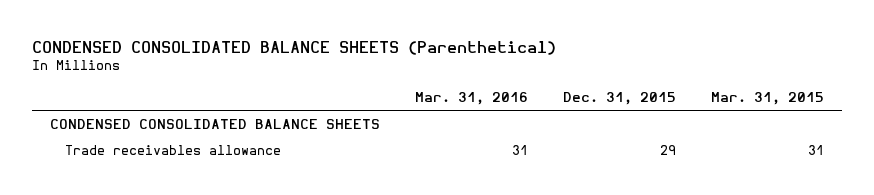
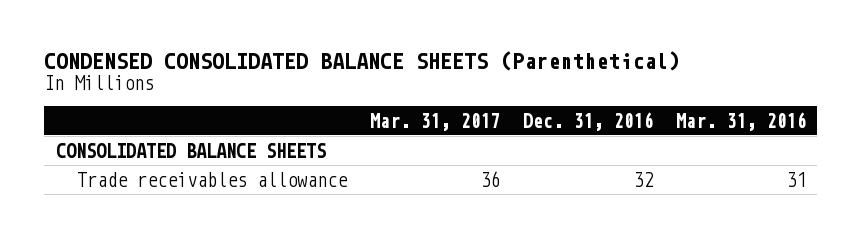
[563,91,677,105] Dec. 31, 2015 -> none
[711,91,825,105] Mar. 31, 2015 -> none
none -> [370,112,501,131] Mar. 31, 2017
none -> [522,111,653,131] Dec. 31, 2016
[49,119,380,130] CONDENSED CONSOLIDATED BALANCE SHEETS -> [55,142,326,158] CONSOLIDATED BALANCE SHEETS

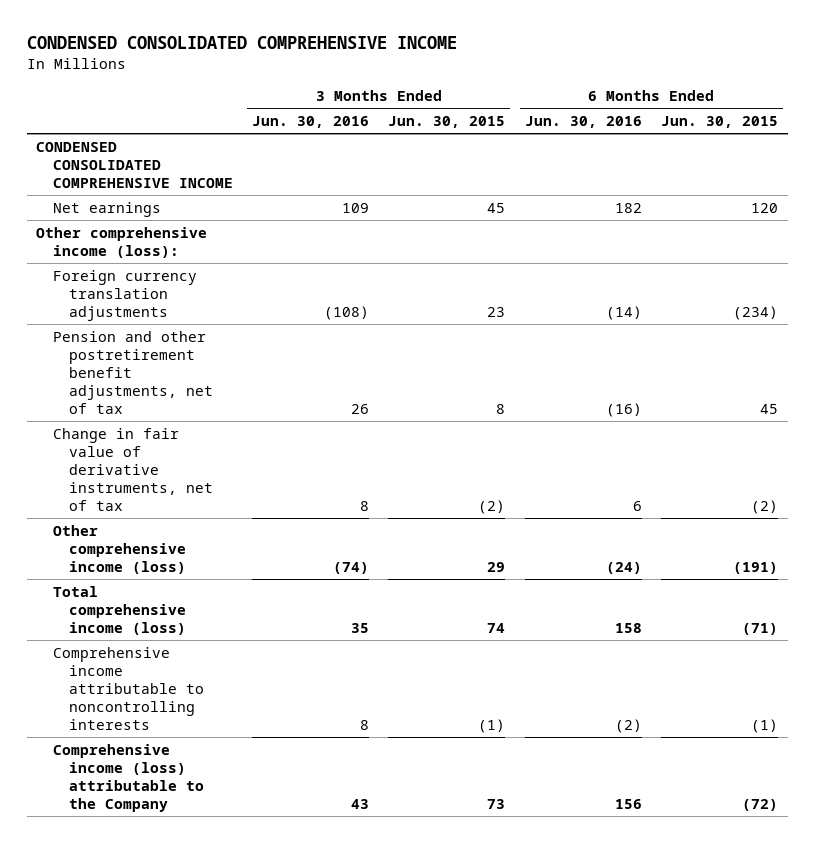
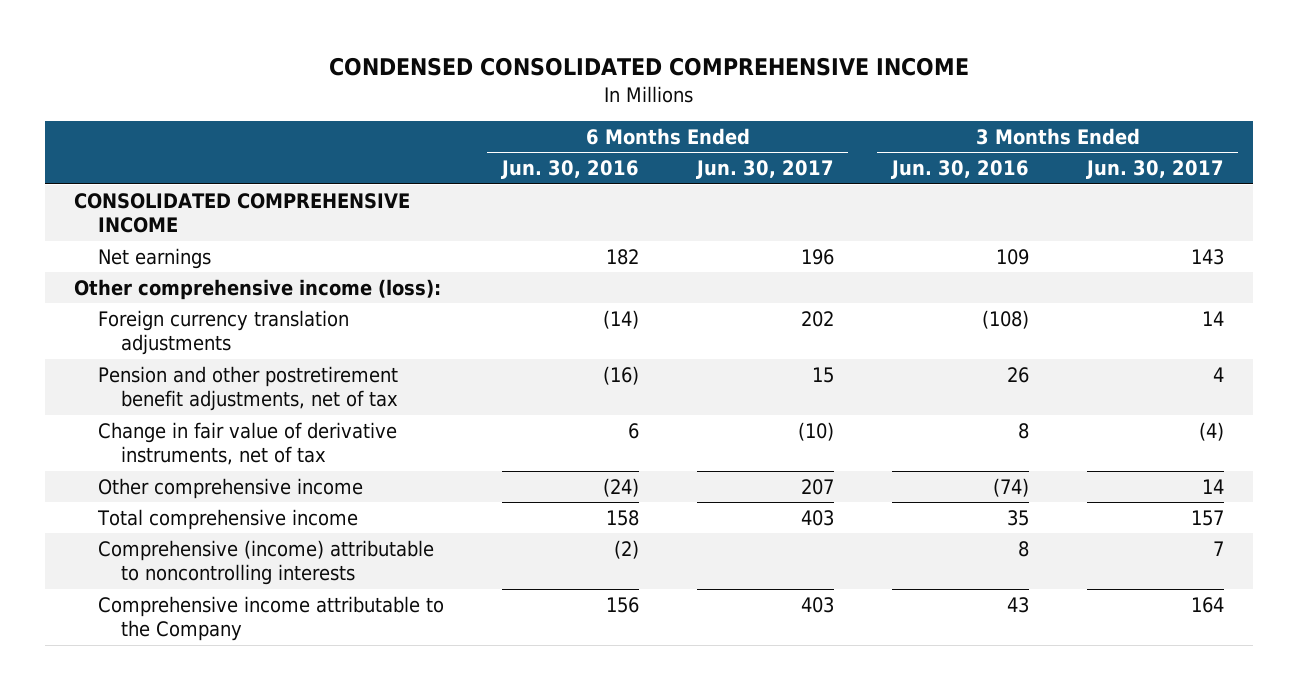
[388,116,506,129] Jun. 30, 2015 -> none
[661,116,779,129] Jun. 30, 2015 -> none
none -> [695,160,834,180] Jun. 30, 2017
none -> [1085,160,1224,180] Jun. 30, 2017
[36,141,233,188] CONDENSED CONSOLIDATED COMPREHENSIVE INCOME -> [73,192,410,234] CONSOLIDATED COMPREHENSIVE INCOME
[52,524,186,574] Other comprehensive income (loss) -> [97,477,363,499] Other comprehensive income
[52,585,186,635] Total comprehensive income (loss) -> [96,508,358,530] Total comprehensive income
[52,646,204,730] Comprehensive income attributable to noncontrolling interests -> [97,539,434,586] Comprehensive (income) attributable to noncontrolling interests
[52,743,204,812] Comprehensive income (loss) attributable to the Company -> [97,595,444,642] Comprehensive income attributable to the Company

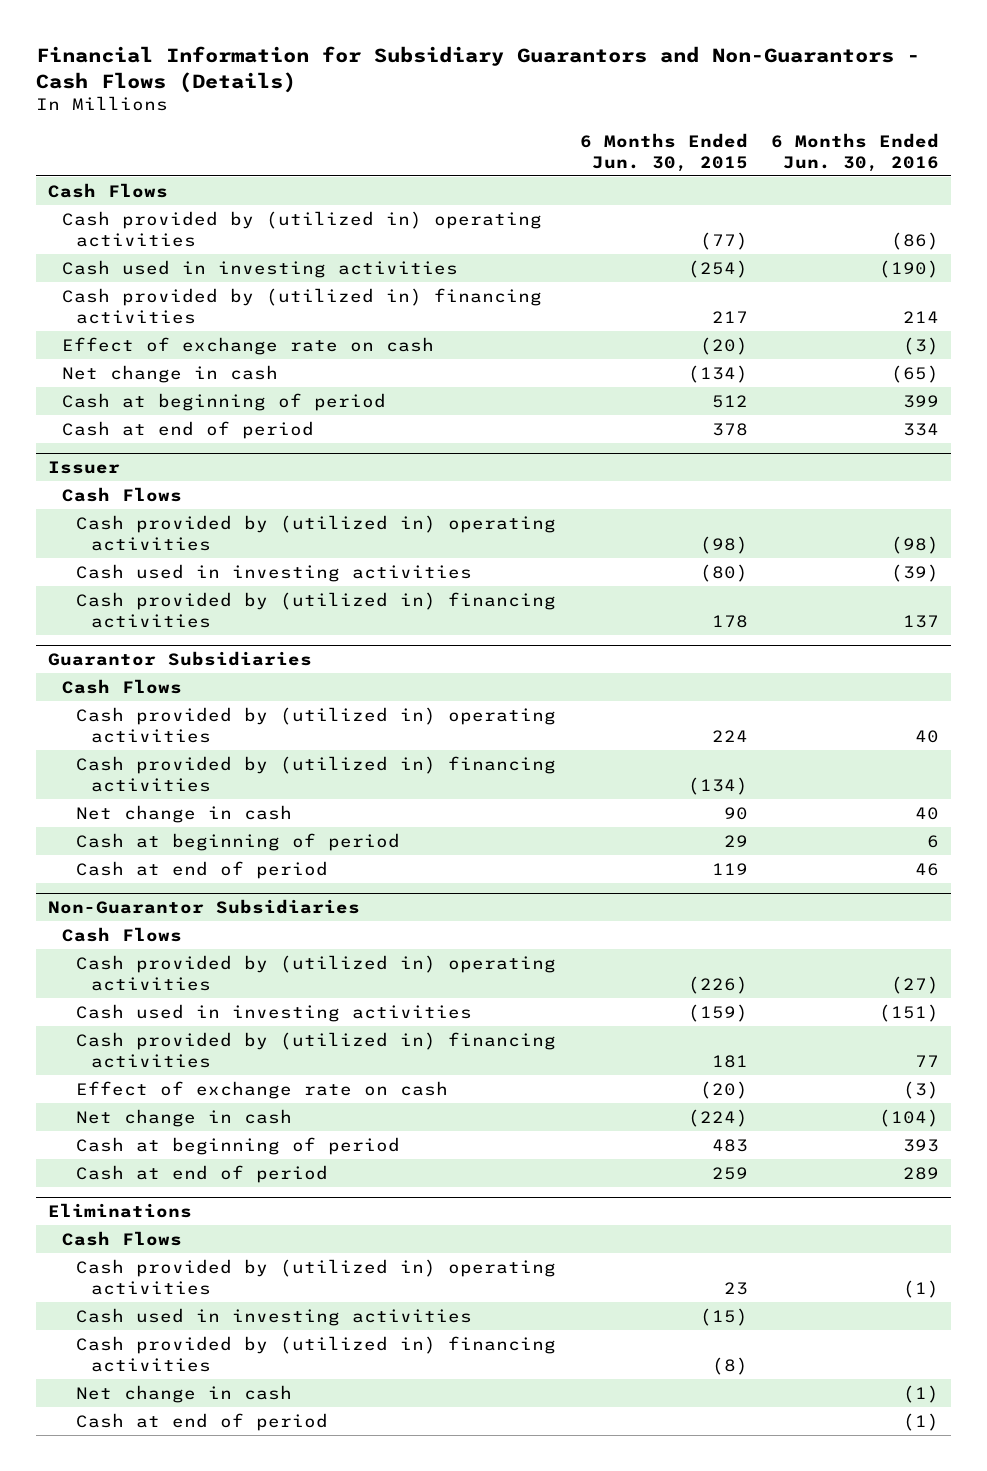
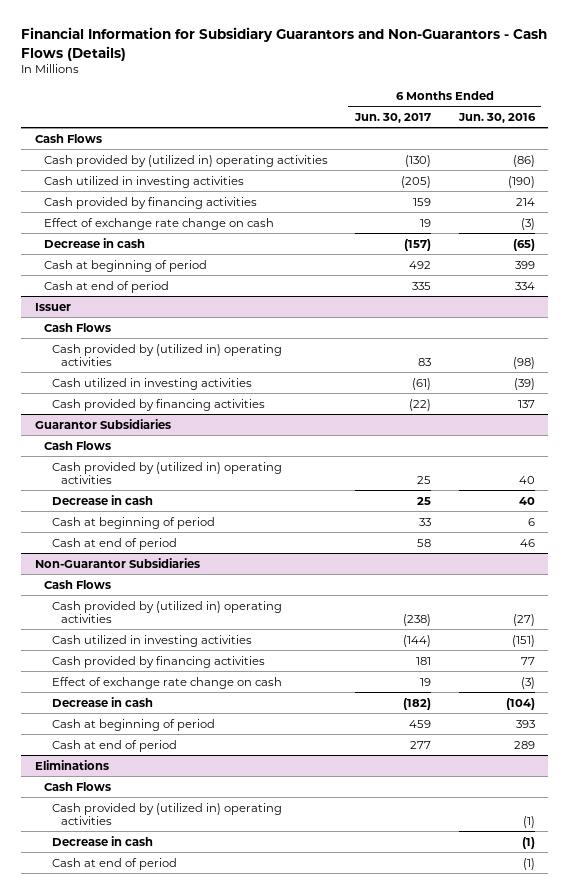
[579,132,748,172] 6 Months Ended Jun. 30, 2015 -> none
none -> [354,112,432,123] Jun. 30, 2017
[62,259,459,278] Cash used in investing activities -> [43,175,244,188] Cash utilized in investing activities
[62,287,543,324] Cash provided by (utilized in) financing activities -> [43,196,257,209] Cash provided by financing activities
[62,336,435,355] Effect of exchange rate on cash -> [43,217,274,230] Effect of exchange rate change on cash
[62,364,279,383] Net change in cash -> [43,237,145,248] Decrease in cash
[76,563,473,582] Cash used in investing activities -> [52,377,253,390] Cash utilized in investing activities
[76,591,557,628] Cash provided by (utilized in) financing activities -> [52,398,266,411] Cash provided by financing activities
[76,755,557,792] Cash provided by (utilized in) financing activities -> none
[76,804,293,823] Net change in cash -> [52,494,154,505] Decrease in cash
[76,1003,473,1022] Cash used in investing activities -> [52,634,253,647] Cash utilized in investing activities
[76,1031,557,1068] Cash provided by (utilized in) financing activities -> [52,655,266,668] Cash provided by financing activities
[76,1080,449,1099] Effect of exchange rate on cash -> [52,676,283,689] Effect of exchange rate change on cash
[76,1108,293,1127] Net change in cash -> [52,696,154,707] Decrease in cash
[76,1307,473,1326] Cash used in investing activities -> none
[76,1335,557,1372] Cash provided by (utilized in) financing activities -> none
[76,1384,293,1403] Net change in cash -> [52,835,154,846] Decrease in cash

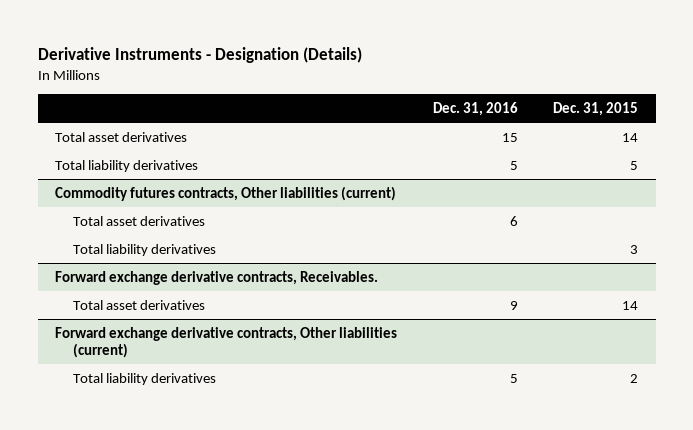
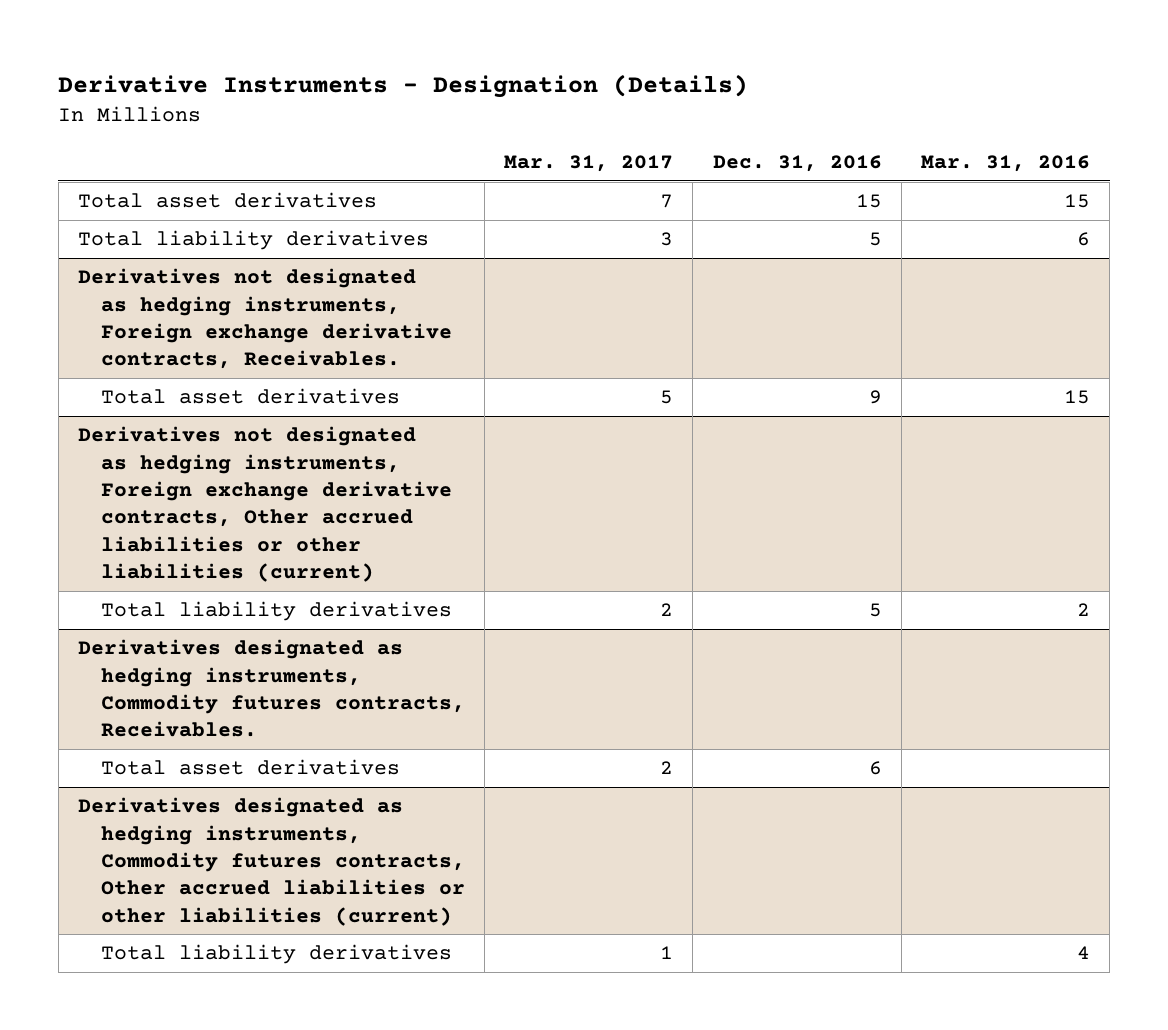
[553,101,639,116] Dec. 31, 2015 -> none
none -> [504,155,674,173] Mar. 31, 2017
none -> [921,155,1091,173] Mar. 31, 2016
[55,185,397,201] Commodity futures contracts, Other liabilities (current) -> none
[72,215,205,226] Total asset derivatives -> none
[72,243,216,256] Total liability derivatives -> none
[55,270,379,285] Forward exchange derivative contracts, Receivables. -> none
none -> [78,268,452,370] Derivatives not designated as hedging instruments, Foreign exchange derivative contracts, Receivables.
[55,326,398,358] Forward exchange derivative contracts, Other liabilities (current) -> none
none -> [78,426,452,582] Derivatives not designated as hedging instruments, Foreign exchange derivative contracts, Other accrued liabilities or other liabilities (current)
none -> [78,639,465,738] Derivatives designated as hedging instruments, Commodity futures contracts, Receivables.
none -> [100,759,400,776] Total asset derivatives
none -> [78,797,465,926] Derivatives designated as hedging instruments, Commodity futures contracts, Other accrued liabilities or other liabilities (current)
none -> [100,944,452,965] Total liability derivatives

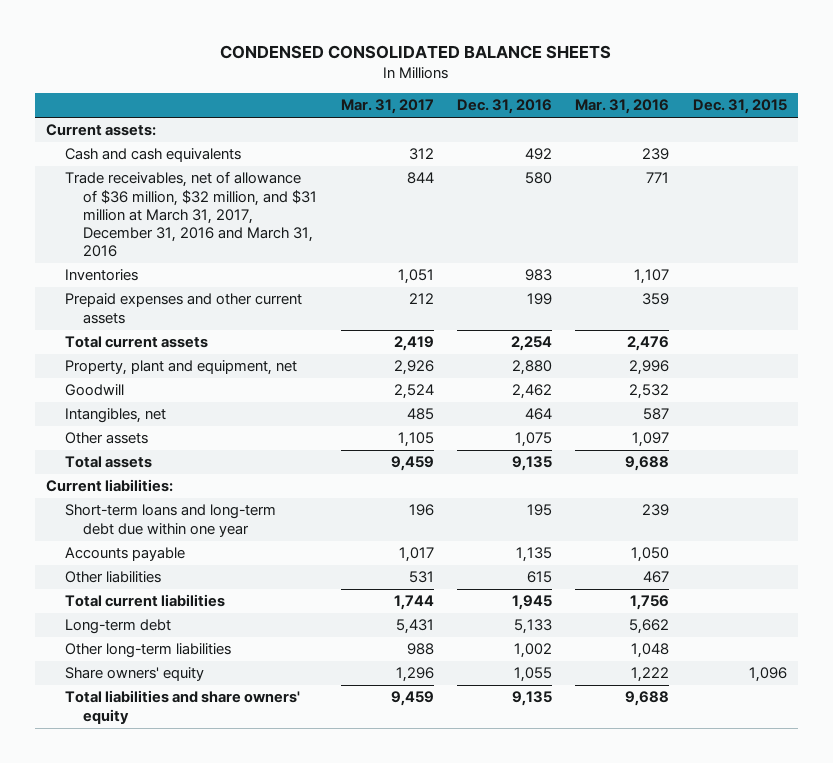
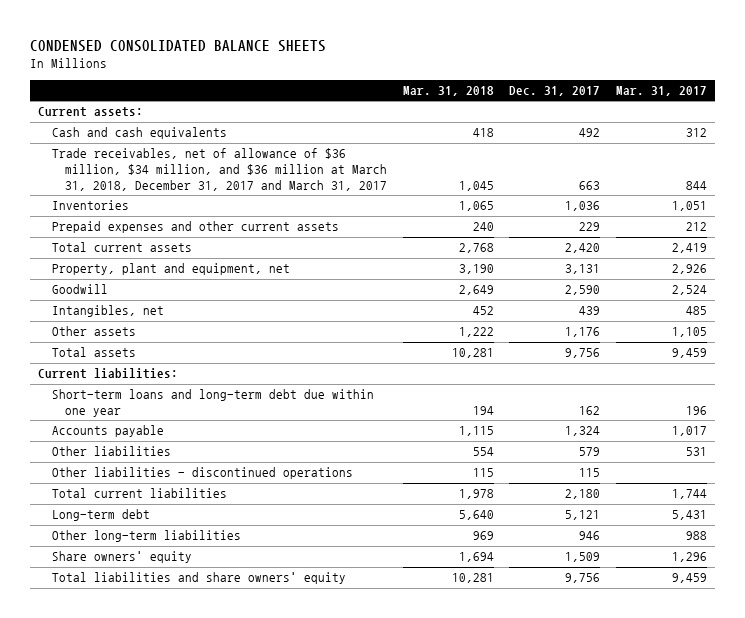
[457,99,553,115] Dec. 31, 2016 -> none
[575,99,670,115] Mar. 31, 2016 -> none
[692,99,787,115] Dec. 31, 2015 -> none
none -> [402,85,494,96] Mar. 31, 2018
none -> [509,85,601,96] Dec. 31, 2017
[64,171,318,258] Trade receivables, net of allowance of $36 million, $32 million, and $31 million at March 31, 2017, December 31, 2016 and March 31, 2016 -> [51,148,388,191] Trade receivables, net of allowance of $36 million, $34 million, and $36 million at March 31, 2018, December 31, 2017 and March 31, 2017
none -> [51,467,353,480] Other liabilities - discontinued operations

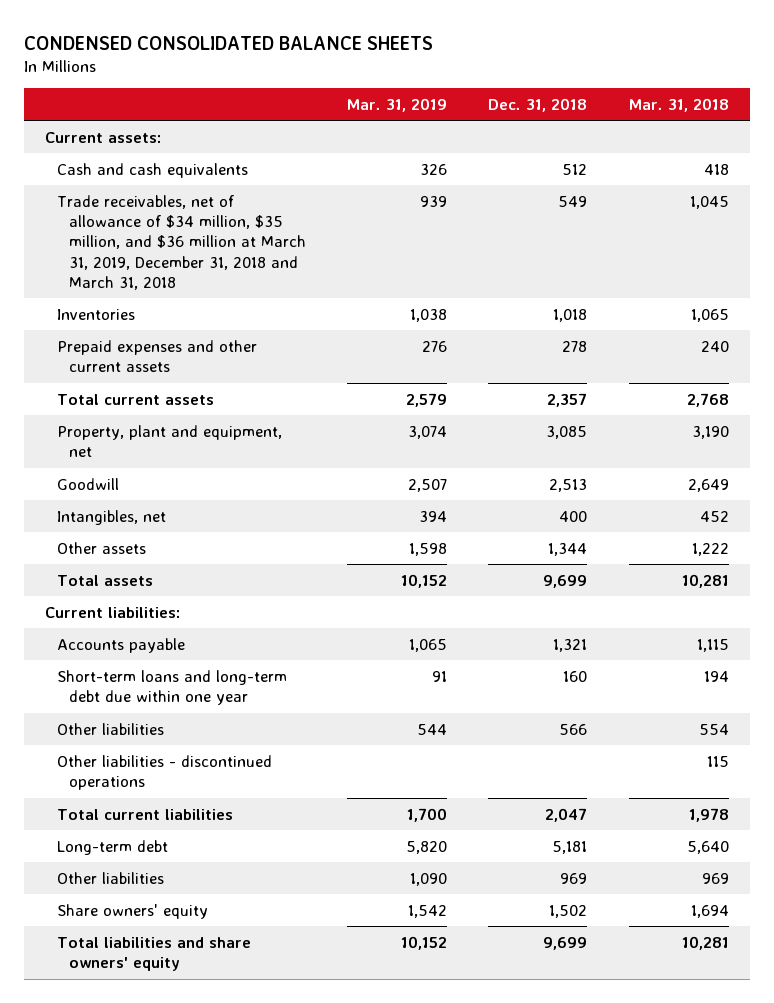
[509,85,601,96] Dec. 31, 2017 -> none
[616,85,708,96] Mar. 31, 2017 -> none
none -> [346,97,447,112] Mar. 31, 2019
none -> [488,97,588,112] Dec. 31, 2018
[51,148,388,191] Trade receivables, net of allowance of $36 million, $34 million, and $36 million at March 31, 2018, December 31, 2017 and March 31, 2017 -> [56,194,306,290] Trade receivables, net of allowance of $34 million, $35 million, and $36 million at March 31, 2019, December 31, 2018 and March 31, 2018
[51,389,374,418] Short-term loans and long-term debt due within one year -> [56,669,287,706] Short-term loans and long-term debt due within one year
[51,530,241,543] Other long-term liabilities -> [56,871,164,884] Other liabilities

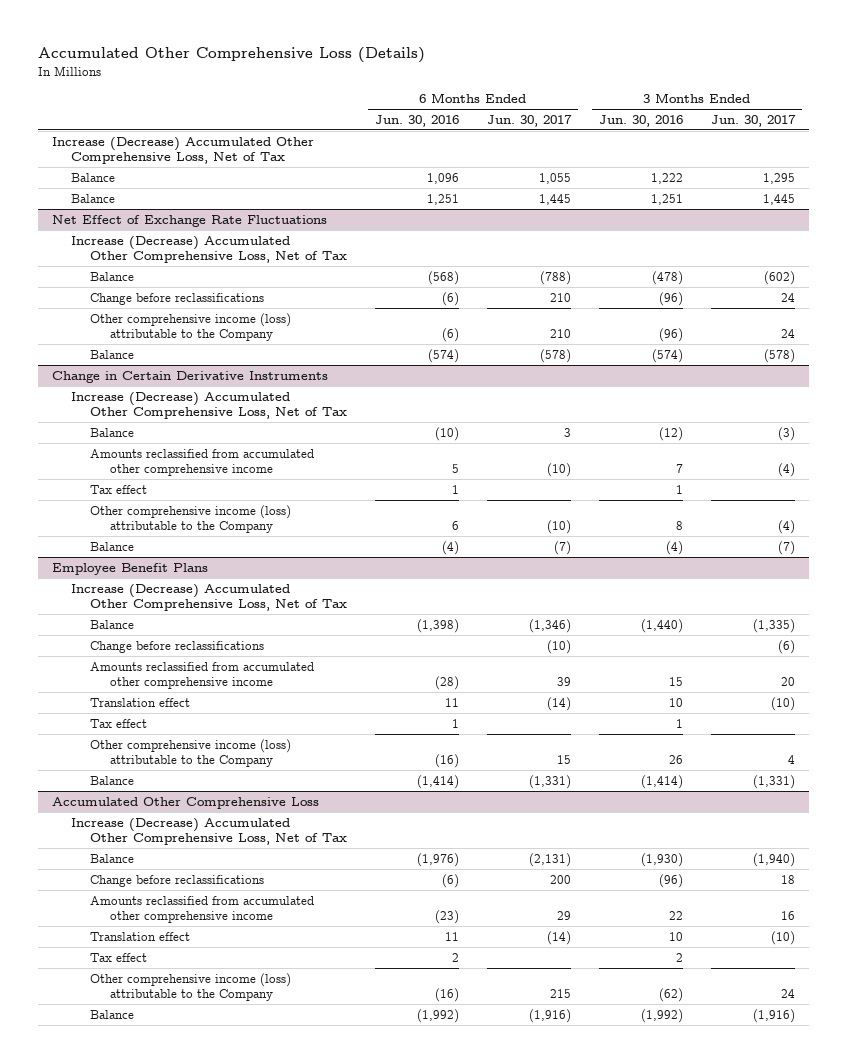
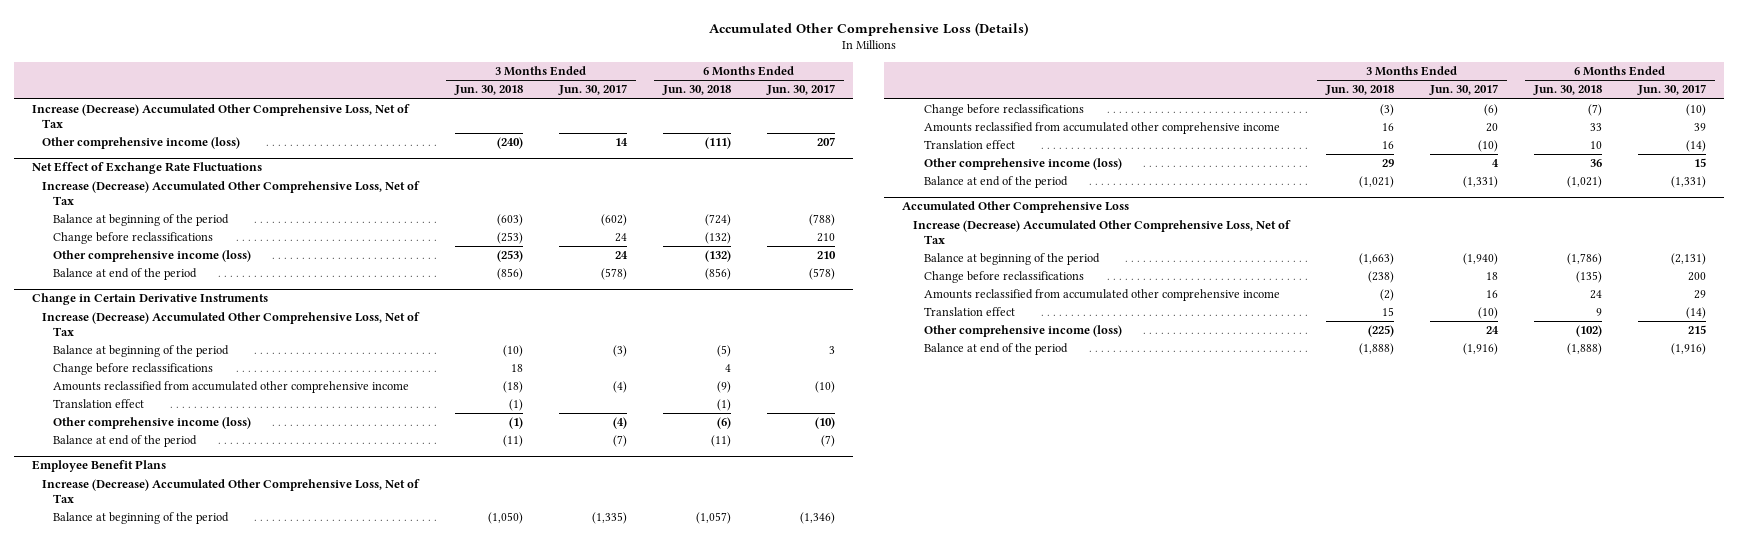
[375,115,460,128] Jun. 30, 2016 -> none
[599,115,684,128] Jun. 30, 2016 -> none
none -> [454,85,524,96] Jun. 30, 2018
none -> [662,85,732,96] Jun. 30, 2018
[70,172,115,182] Balance -> none
[70,193,115,203] Balance -> none
none -> [42,137,241,150] Other comprehensive income (loss)
[90,271,135,281] Balance -> [53,214,230,227] Balance at beginning of the period
[90,312,292,342] Other comprehensive income (loss) attributable to the Company -> [53,250,252,263] Other comprehensive income (loss)
[90,349,135,359] Balance -> [53,268,198,281] Balance at end of the period
[90,427,135,437] Balance -> none
none -> [53,345,230,358] Balance at beginning of the period
none -> [53,363,214,376] Change before reclassifications
[90,484,148,494] Tax effect -> none
[90,541,135,551] Balance -> none
none -> [53,399,145,409] Translation effect
[90,504,292,534] Other comprehensive income (loss) attributable to the Company -> [53,417,252,430] Other comprehensive income (loss)
none -> [53,435,198,448] Balance at end of the period
[90,619,135,629] Balance -> [53,512,230,525] Balance at beginning of the period
[90,718,148,728] Tax effect -> none
[90,738,292,768] Other comprehensive income (loss) attributable to the Company -> [923,158,1122,171] Other comprehensive income (loss)
[90,775,135,785] Balance -> [923,176,1068,189] Balance at end of the period
[90,853,135,863] Balance -> [923,253,1100,266] Balance at beginning of the period
[90,952,148,962] Tax effect -> none
[90,972,292,1002] Other comprehensive income (loss) attributable to the Company -> [923,325,1122,338] Other comprehensive income (loss)
[90,1009,135,1019] Balance -> [923,343,1068,356] Balance at end of the period

